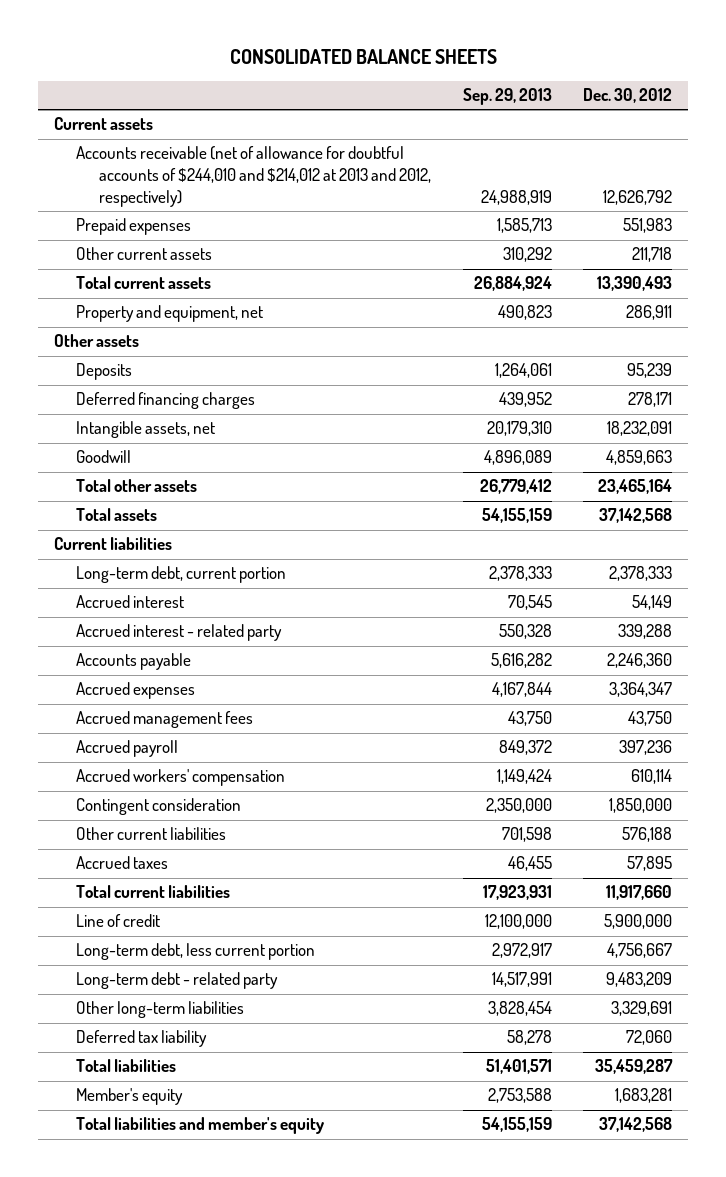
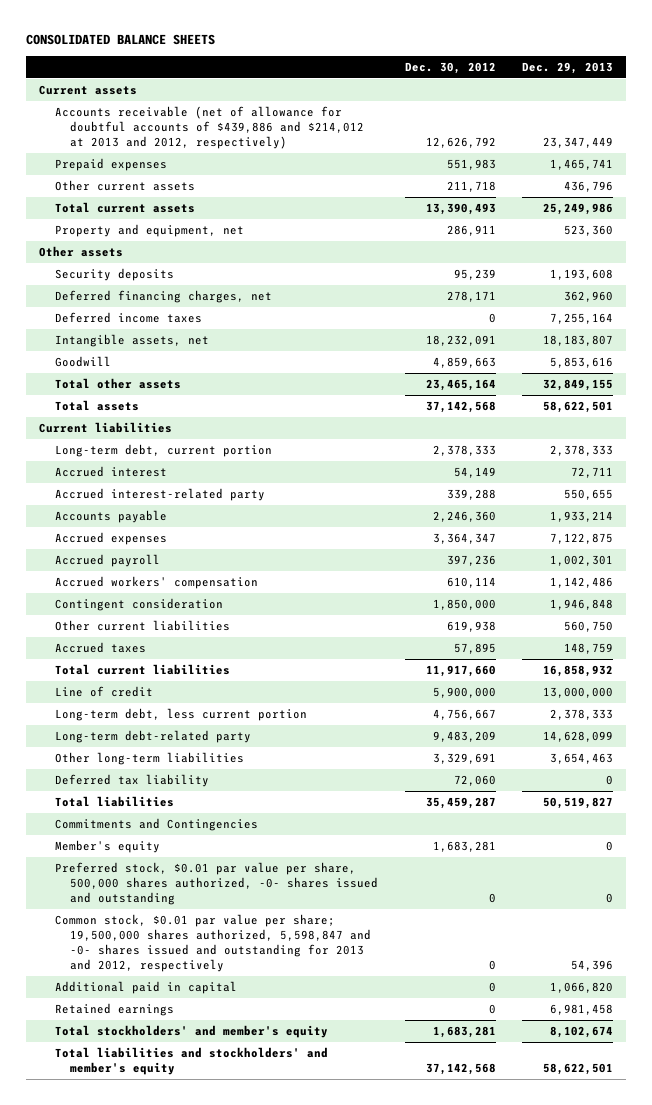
[462,88,552,106] Sep. 29, 2013 -> none
none -> [521,61,613,74] Dec. 29, 2013
[76,146,432,207] Accounts receivable (net of allowance for doubtful accounts of $244,010 and $214,012 at 2013 and 2012, respectively) -> [54,106,365,149] Accounts receivable (net of allowance for doubtful accounts of $439,886 and $214,012 at 2013 and 2012, respectively)
[76,363,133,381] Deposits -> [54,268,174,282] Security deposits
[76,392,256,410] Deferred financing charges -> [54,290,272,304] Deferred financing charges, net
none -> [54,312,202,324] Deferred income taxes
[76,624,283,642] Accrued interest - related party -> [54,488,265,502] Accrued interest-related party
[76,711,254,729] Accrued management fees -> none
[622,827,673,843] 576,188 -> [446,621,496,633] 619,938
[76,972,279,990] Long-term debt - related party -> [54,730,251,744] Long-term debt-related party
none -> [54,818,258,832] Commitments and Contingencies
none -> [54,862,379,905] Preferred stock, $0.01 par value per share, 500,000 shares authorized, -0- shares issued and outstanding
none -> [54,914,372,972] Common stock, $0.01 par value per share; 19,500,000 shares authorized, 5,598,847 and -0- shares issued and outstanding for 2013 and 2012, respectively
none -> [54,981,237,995] Additional paid in capital
none -> [54,1003,174,1017] Retained earnings
none -> [54,1025,328,1039] Total stockholders' and member's equity
[76,1117,325,1135] Total liabilities and member's equity -> [54,1047,328,1076] Total liabilities and stockholders' and member's equity

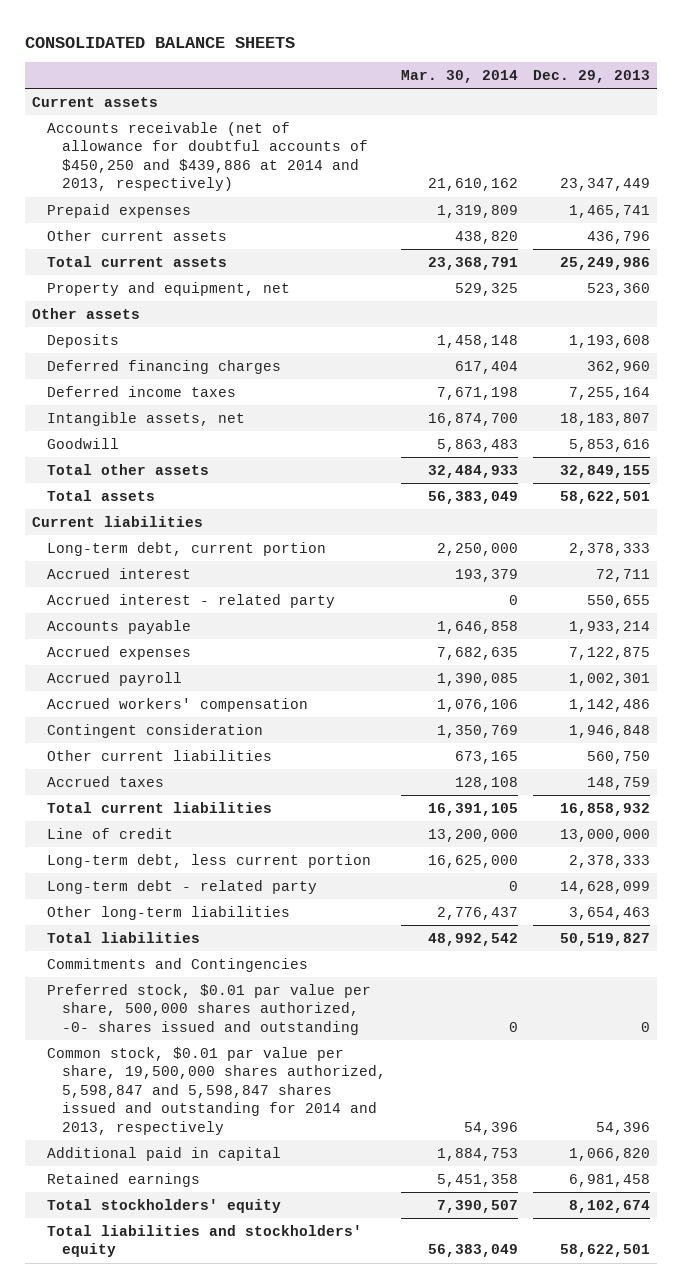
[404,61,496,74] Dec. 30, 2012 -> none
none -> [400,70,518,84] Mar. 30, 2014
[54,106,365,149] Accounts receivable (net of allowance for doubtful accounts of $439,886 and $214,012 at 2013 and 2012, respectively) -> [46,121,368,192] Accounts receivable (net of allowance for doubtful accounts of $450,250 and $439,886 at 2014 and 2013, respectively)
[54,268,174,282] Security deposits -> [46,333,119,348] Deposits
[54,290,272,304] Deferred financing charges, net -> [46,359,281,374] Deferred financing charges
[54,488,265,502] Accrued interest-related party -> [46,593,335,608] Accrued interest - related party
[54,730,251,744] Long-term debt-related party -> [46,879,317,894] Long-term debt - related party
[54,774,209,788] Deferred tax liability -> none
[54,840,160,854] Member's equity -> none
[54,914,372,972] Common stock, $0.01 par value per share; 19,500,000 shares authorized, 5,598,847 and -0- shares issued and outstanding for 2013 and 2012, respectively -> [46,1046,386,1135] Common stock, $0.01 par value per share, 19,500,000 shares authorized, 5,598,847 and 5,598,847 shares issued and outstanding for 2014 and 2013, respectively
[54,1025,328,1039] Total stockholders' and member's equity -> [46,1198,281,1213] Total stockholders' equity
[54,1047,328,1076] Total liabilities and stockholders' and member's equity -> [46,1224,362,1258] Total liabilities and stockholders' equity

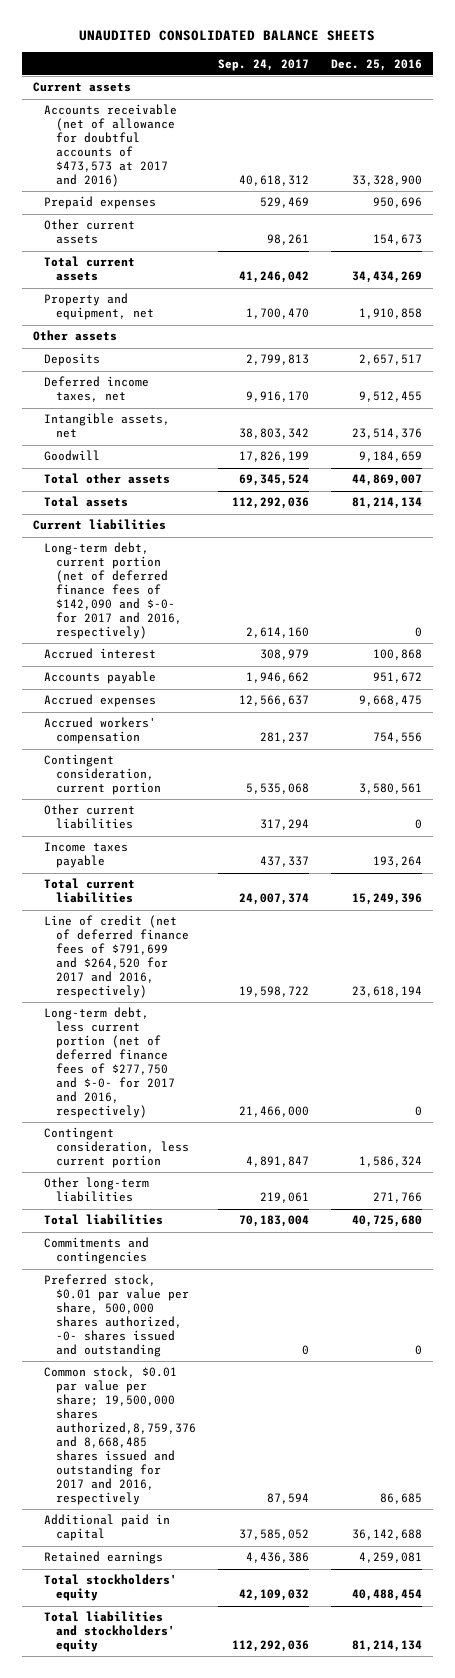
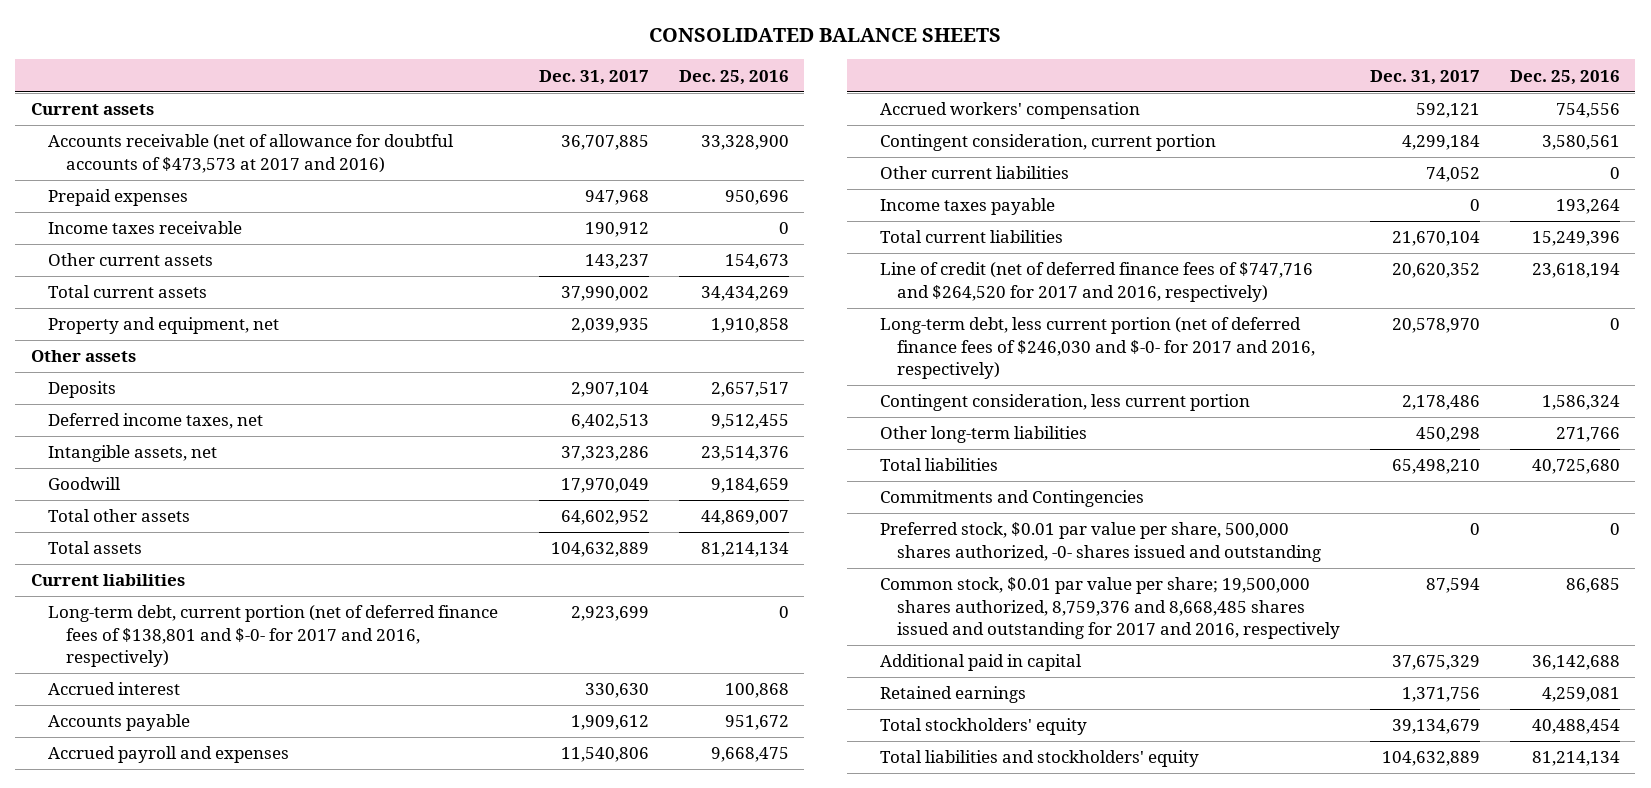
[79,30,376,42] UNAUDITED CONSOLIDATED BALANCE SHEETS -> [649,28,1002,43] CONSOLIDATED BALANCE SHEETS
[217,58,309,71] Sep. 24, 2017 -> none
none -> [538,69,649,85] Dec. 31, 2017
none -> [48,221,243,235] Income taxes receivable
[44,542,182,639] Long-term debt, current portion (net of deferred finance fees of $142,090 and $-0- for 2017 and 2016, respectively) -> [48,605,499,667] Long-term debt, current portion (net of deferred finance fees of $138,801 and $-0- for 2017 and 2016, respectively)
[44,694,157,708] Accrued expenses -> [48,746,290,764] Accrued payroll and expenses
[44,915,189,999] Line of credit (net of deferred finance fees of $791,699 and $264,520 for 2017 and 2016, respectively) -> [879,262,1313,302] Line of credit (net of deferred finance fees of $747,716 and $264,520 for 2017 and 2016, respectively)
[44,1007,175,1118] Long-term debt, less current portion (net of deferred finance fees of $277,750 and $-0- for 2017 and 2016, respectively) -> [879,317,1316,379] Long-term debt, less current portion (net of deferred finance fees of $246,030 and $-0- for 2017 and 2016, respectively)
[44,1237,150,1265] Commitments and contingencies -> [879,490,1144,508] Commitments and Contingencies
[44,1366,196,1505] Common stock, $0.01 par value per share; 19,500,000 shares authorized,8,759,376 and 8,668,485 shares issued and outstanding for 2017 and 2016, respectively -> [879,577,1341,639] Common stock, $0.01 par value per share; 19,500,000 shares authorized, 8,759,376 and 8,668,485 shares issued and outstanding for 2017 and 2016, respectively

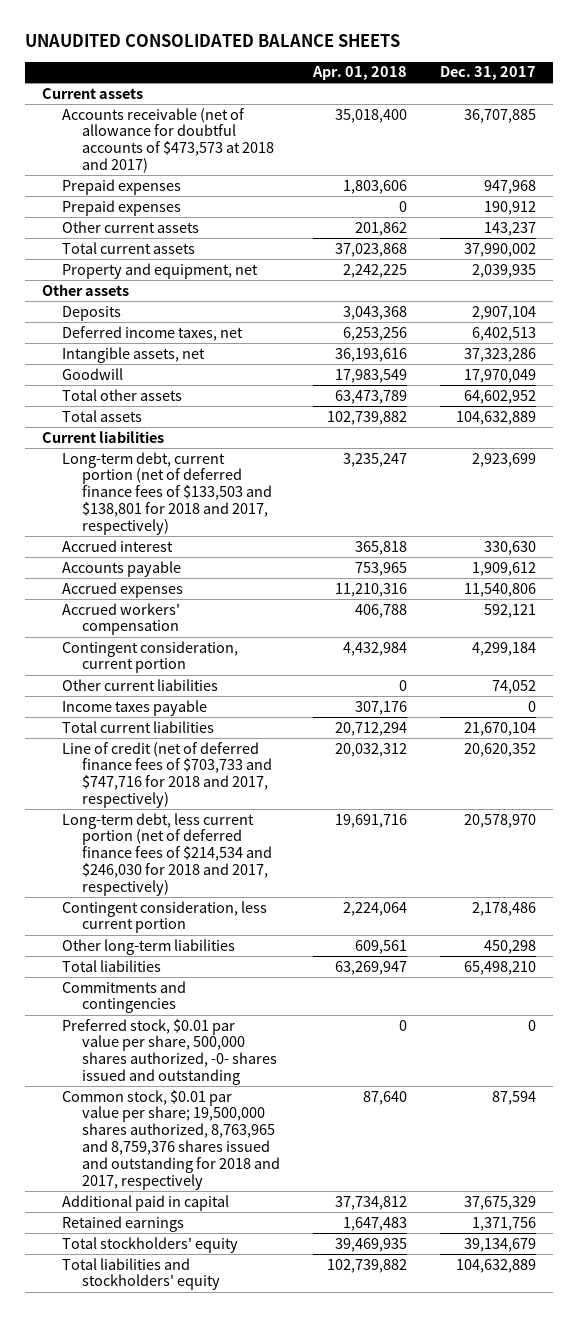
[649,28,1002,43] CONSOLIDATED BALANCE SHEETS -> [25,34,401,48] UNAUDITED CONSOLIDATED BALANCE SHEETS
[678,69,789,85] Dec. 25, 2016 -> none
none -> [311,66,407,81] Apr. 01, 2018
[48,134,455,173] Accounts receivable (net of allowance for doubtful accounts of $473,573 at 2017 and 2016) -> [61,107,274,174] Accounts receivable (net of allowance for doubtful accounts of $473,573 at 2018 and 2017)
[48,221,243,235] Income taxes receivable -> [61,199,181,216] Prepaid expenses
[48,605,499,667] Long-term debt, current portion (net of deferred finance fees of $138,801 and $-0- for 2017 and 2016, respectively) -> [61,451,272,535] Long-term debt, current portion (net of deferred finance fees of $133,503 and $138,801 for 2018 and 2017, respectively)
[48,746,290,764] Accrued payroll and expenses -> [61,581,183,598] Accrued expenses
[879,262,1313,302] Line of credit (net of deferred finance fees of $747,716 and $264,520 for 2017 and 2016, respectively) -> [61,741,272,809] Line of credit (net of deferred finance fees of $703,733 and $747,716 for 2018 and 2017, respectively)
[879,317,1316,379] Long-term debt, less current portion (net of deferred finance fees of $246,030 and $-0- for 2017 and 2016, respectively) -> [61,812,272,896] Long-term debt, less current portion (net of deferred finance fees of $214,534 and $246,030 for 2018 and 2017, respectively)
[879,490,1144,508] Commitments and Contingencies -> [61,980,186,1014] Commitments and contingencies
[879,577,1341,639] Common stock, $0.01 par value per share; 19,500,000 shares authorized, 8,759,376 and 8,668,485 shares issued and outstanding for 2017 and 2016, respectively -> [61,1089,280,1190] Common stock, $0.01 par value per share; 19,500,000 shares authorized, 8,763,965 and 8,759,376 shares issued and outstanding for 2018 and 2017, respectively

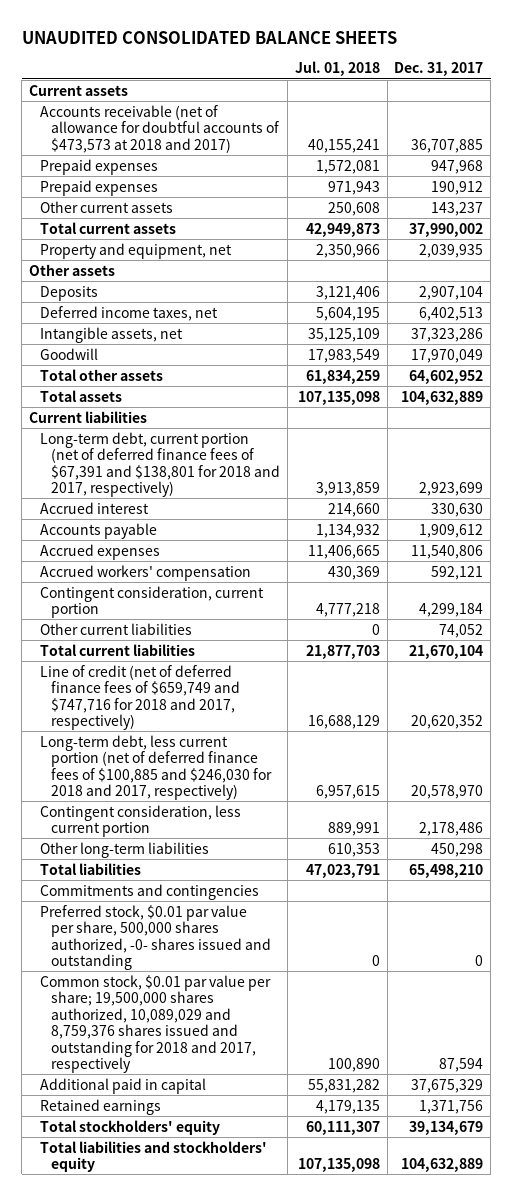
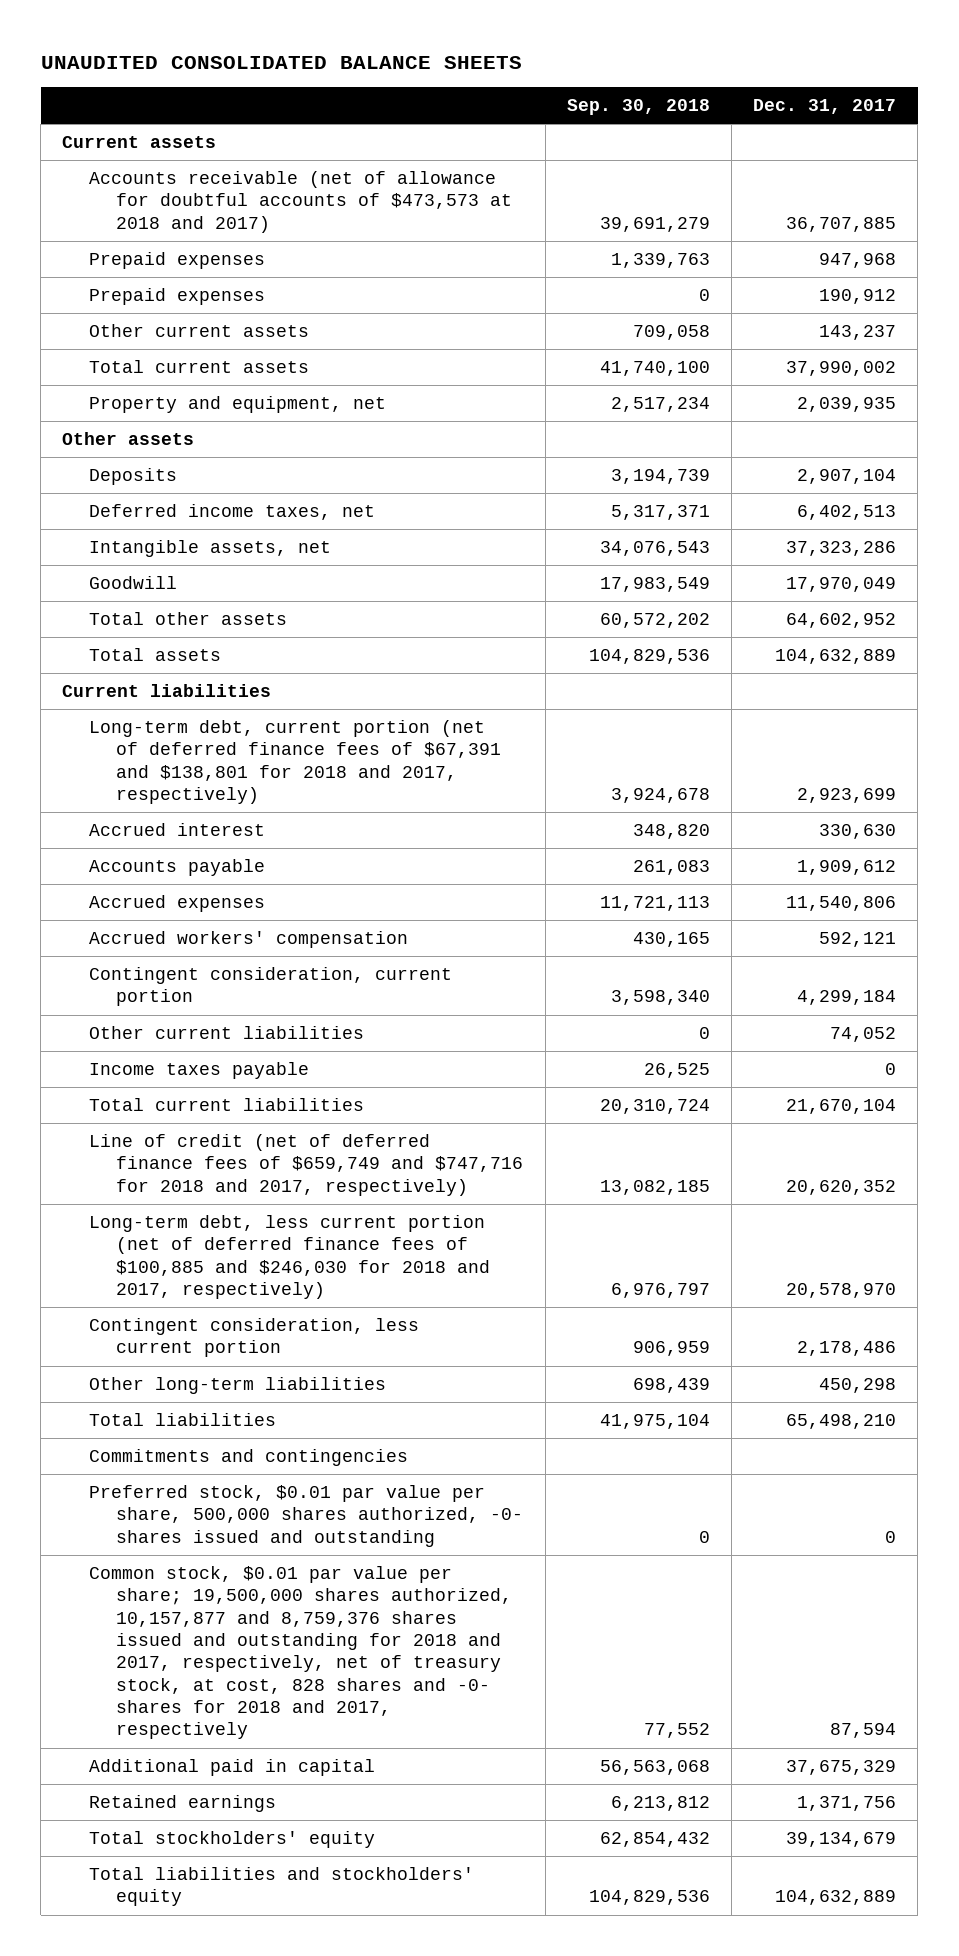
[294,61,380,77] Jul. 01, 2018 -> none
none -> [566,98,710,115] Sep. 30, 2018
none -> [89,1062,310,1080] Income taxes payable
[40,974,272,1074] Common stock, $0.01 par value per share; 19,500,000 shares authorized, 10,089,029 and 8,759,376 shares issued and outstanding for 2018 and 2017, respectively -> [89,1566,513,1740] Common stock, $0.01 par value per share; 19,500,000 shares authorized, 10,157,877 and 8,759,376 shares issued and outstanding for 2018 and 2017, respectively, net of treasury stock, at cost, 828 shares and -0- shares for 2018 and 2017, respectively

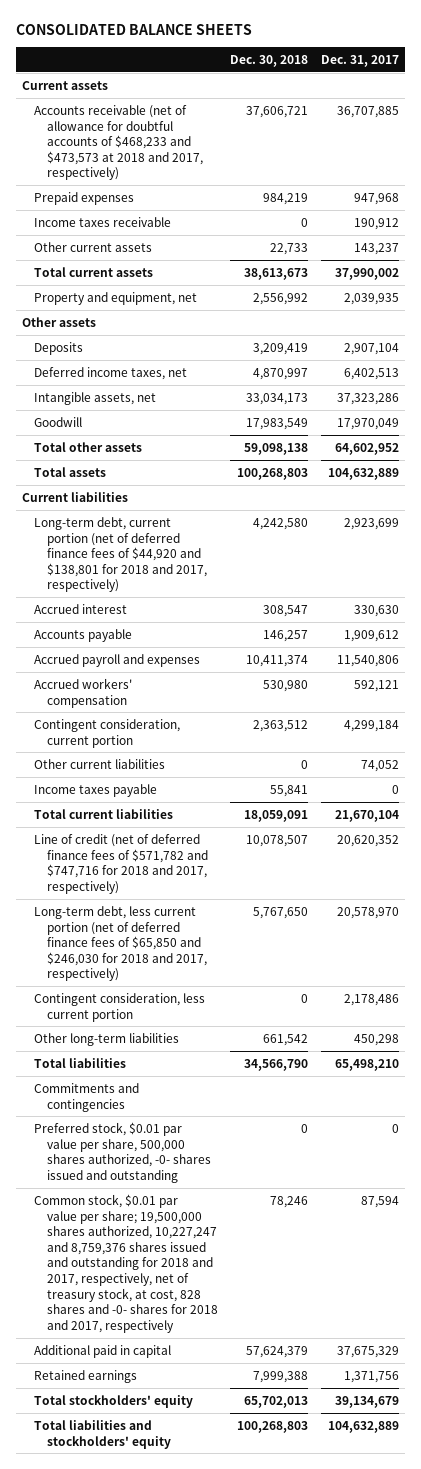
[40,55,522,69] UNAUDITED CONSOLIDATED BALANCE SHEETS -> [15,23,252,35] CONSOLIDATED BALANCE SHEETS
[566,98,710,115] Sep. 30, 2018 -> none
none -> [230,54,309,67] Dec. 30, 2018
[89,171,513,233] Accounts receivable (net of allowance for doubtful accounts of $473,573 at 2018 and 2017) -> [34,104,203,181] Accounts receivable (net of allowance for doubtful accounts of $468,233 and $473,573 at 2018 and 2017, respectively)
[89,288,266,306] Prepaid expenses -> [34,216,172,227] Income taxes receivable
[89,720,502,805] Long-term debt, current portion (net of deferred finance fees of $67,391 and $138,801 for 2018 and 2017, respectively) -> [34,516,207,593] Long-term debt, current portion (net of deferred finance fees of $44,920 and $138,801 for 2018 and 2017, respectively)
[89,895,266,913] Accrued expenses -> [34,653,201,667] Accrued payroll and expenses
[89,1134,524,1196] Line of credit (net of deferred finance fees of $659,749 and $747,716 for 2018 and 2017, respectively) -> [34,833,208,894] Line of credit (net of deferred finance fees of $571,782 and $747,716 for 2018 and 2017, respectively)
[89,1215,491,1300] Long-term debt, less current portion (net of deferred finance fees of $100,885 and $246,030 for 2018 and 2017, respectively) -> [34,905,207,982] Long-term debt, less current portion (net of deferred finance fees of $65,850 and $246,030 for 2018 and 2017, respectively)
[89,1566,513,1740] Common stock, $0.01 par value per share; 19,500,000 shares authorized, 10,157,877 and 8,759,376 shares issued and outstanding for 2018 and 2017, respectively, net of treasury stock, at cost, 828 shares and -0- shares for 2018 and 2017, respectively -> [34,1193,218,1334] Common stock, $0.01 par value per share; 19,500,000 shares authorized, 10,227,247 and 8,759,376 shares issued and outstanding for 2018 and 2017, respectively, net of treasury stock, at cost, 828 shares and -0- shares for 2018 and 2017, respectively

